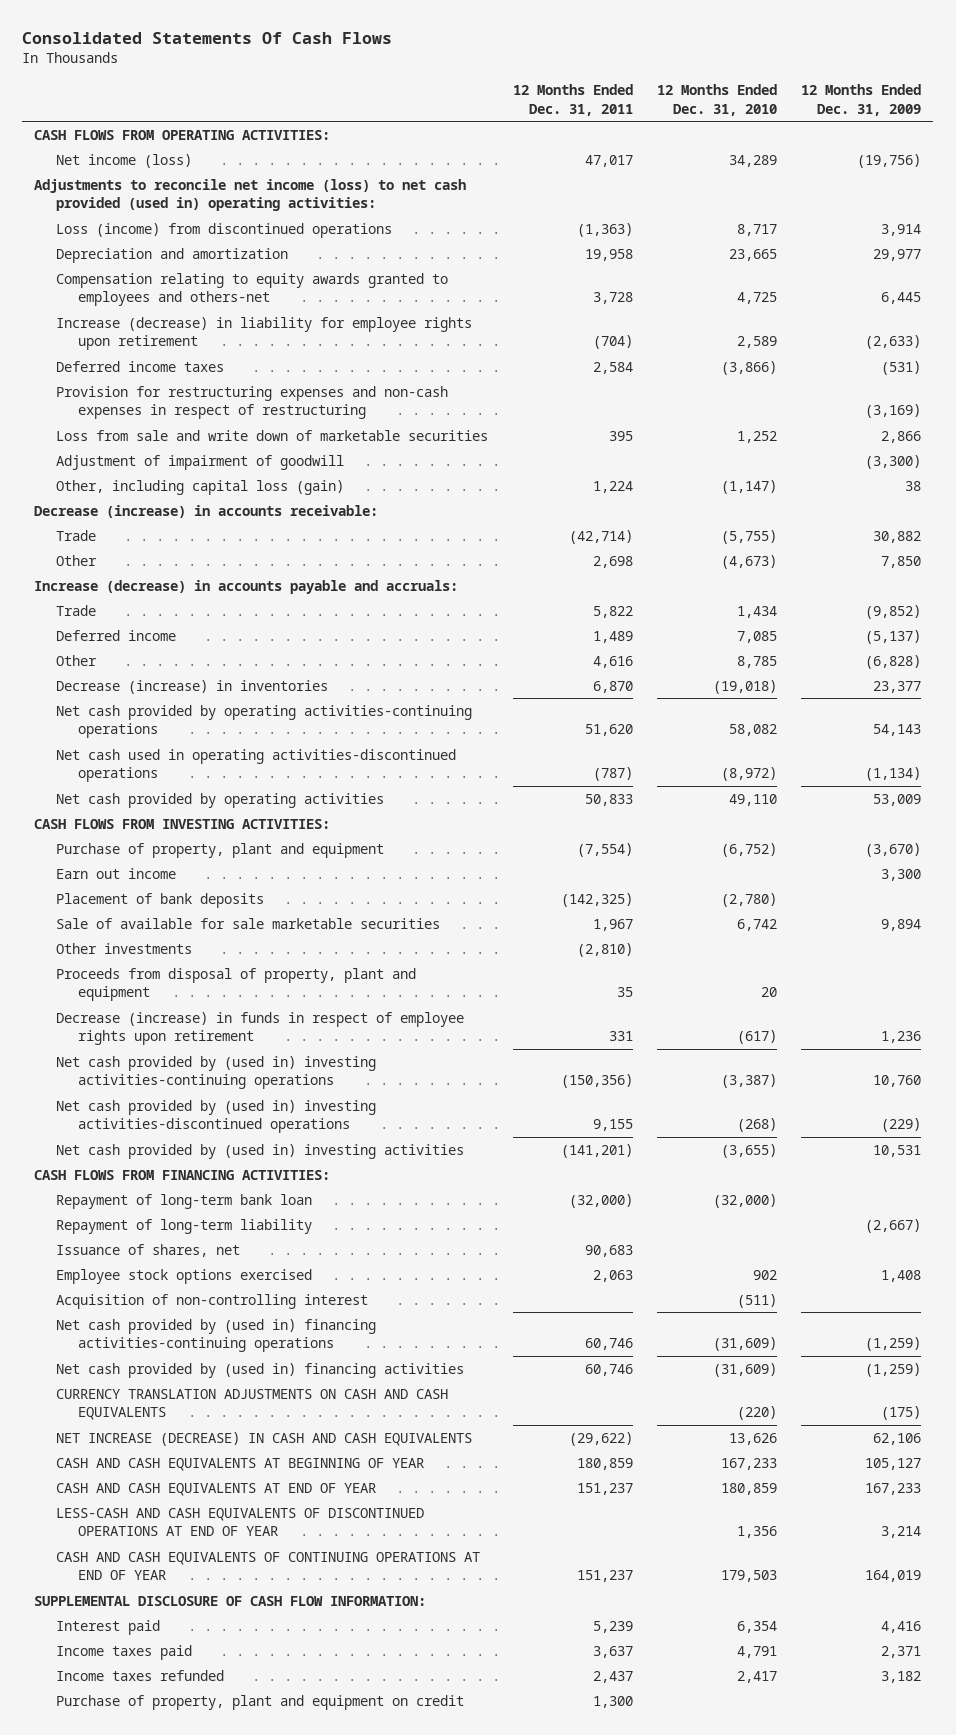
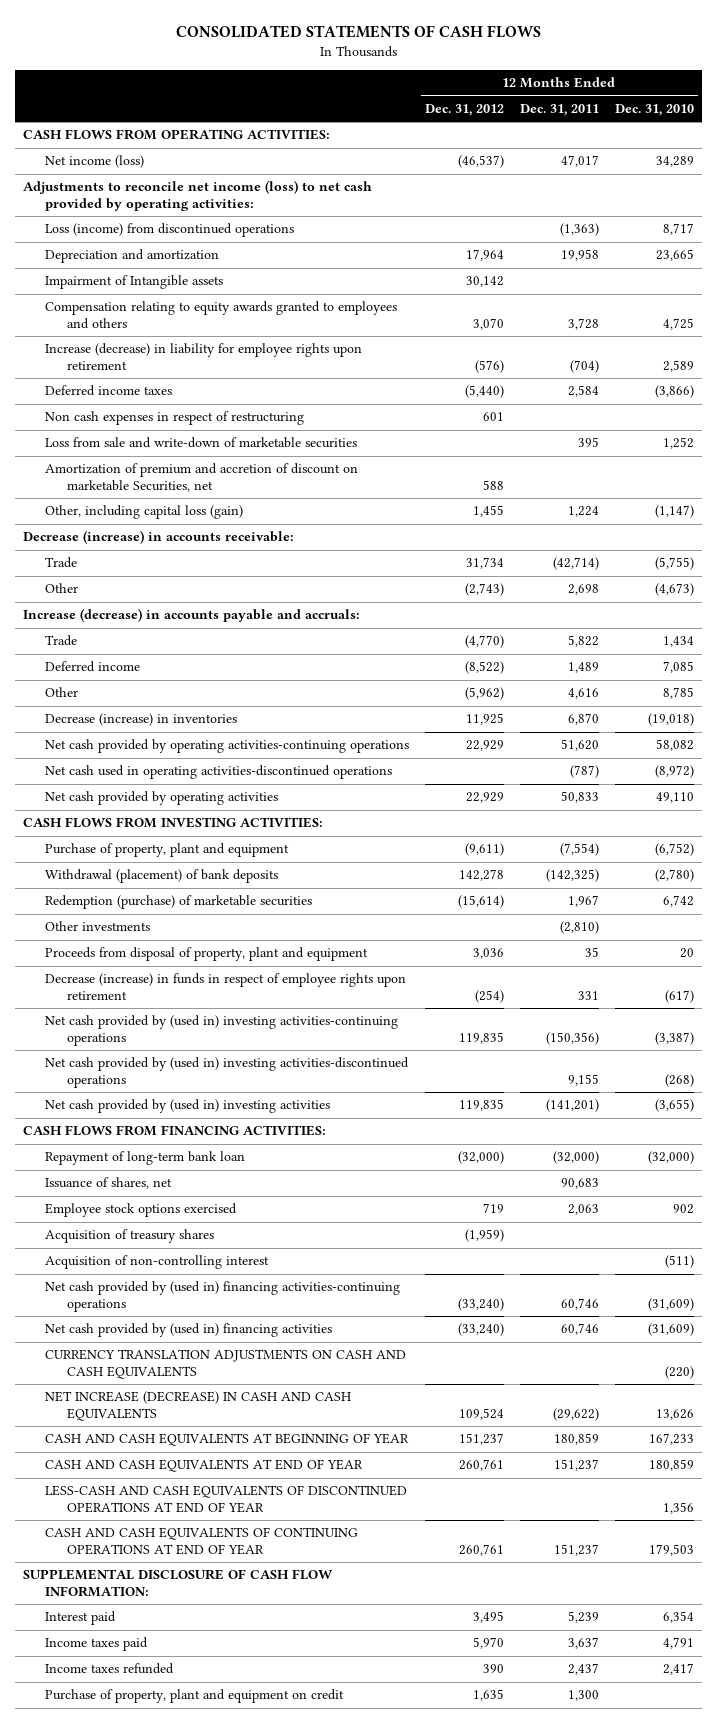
[22,32,393,45] Consolidated Statements Of Cash Flows -> [175,25,541,39] CONSOLIDATED STATEMENTS OF CASH FLOWS
[801,84,922,116] 12 Months Ended Dec. 31, 2009 -> none
none -> [425,103,505,116] Dec. 31, 2012
[34,178,467,212] Adjustments to reconcile net income (loss) to net cash provided (used in) operating activities: -> [23,180,373,211] Adjustments to reconcile net income (loss) to net cash provided by operating activities:
none -> [45,275,224,290] Impairment of Intangible assets
[56,272,449,307] Compensation relating to equity awards granted to employees and others-net -> [45,301,398,329] Compensation relating to equity awards granted to employees and others
[56,454,345,470] Adjustment of impairment of goodwill -> none
[56,385,449,420] Provision for restructuring expenses and non-cash expenses in respect of restructuring -> [45,411,305,426] Non cash expenses in respect of restructuring
[56,429,489,441] Loss from sale and write down of marketable securities -> [45,437,358,449] Loss from sale and write-down of marketable securities
none -> [45,463,359,492] Amortization of premium and accretion of discount on marketable Securities, net
[56,867,177,879] Earn out income -> none
[56,892,265,908] Placement of bank deposits -> [45,869,279,884] Withdrawal (placement) of bank deposits
[56,917,441,929] Sale of available for sale marketable securities -> [45,895,313,910] Redemption (purchase) of marketable securities
[56,1218,313,1234] Repayment of long-term liability -> none
none -> [45,1229,215,1244] Acquisition of treasury shares

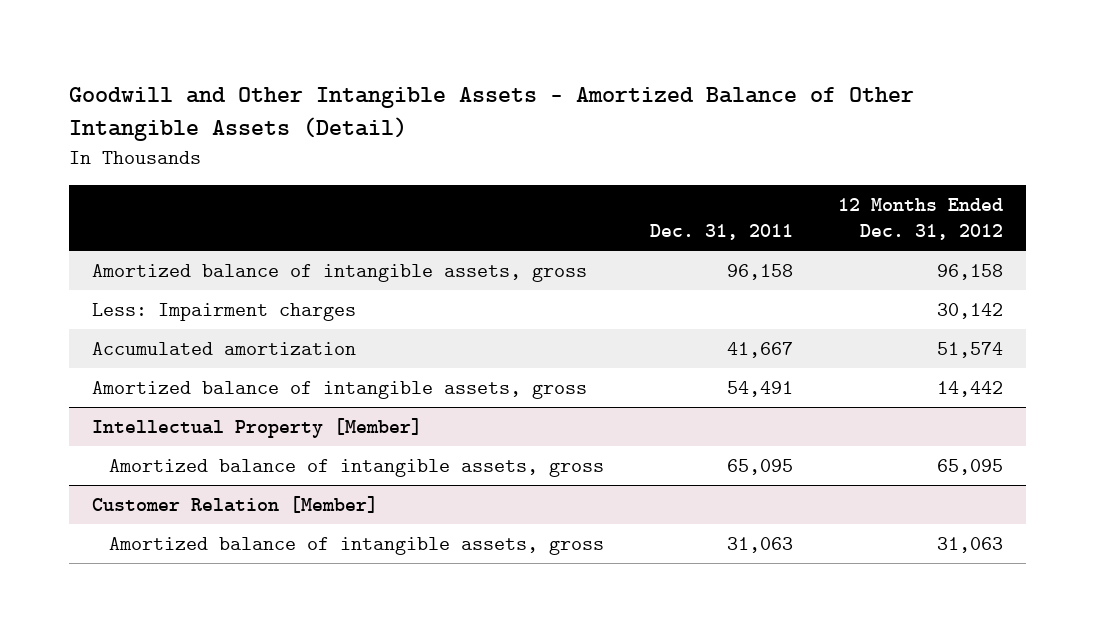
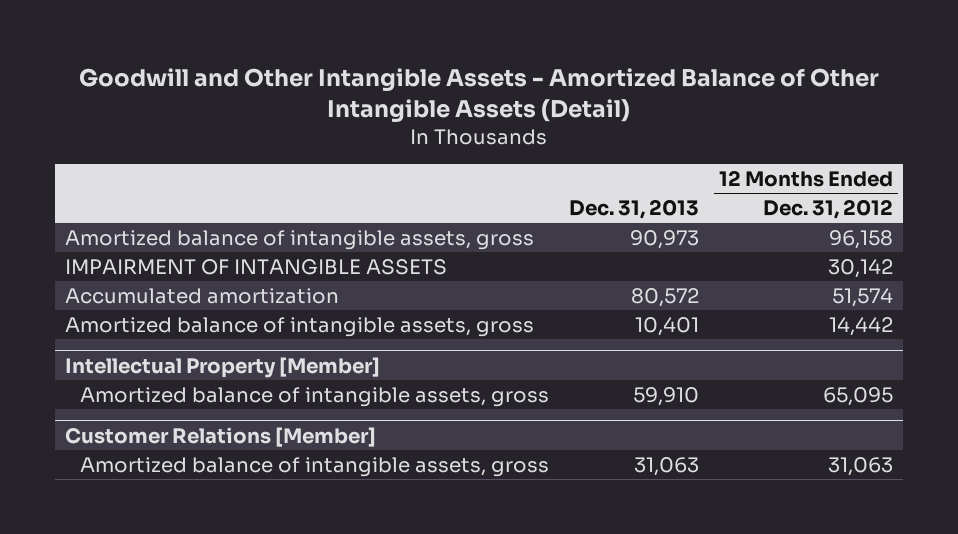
[649,224,793,241] Dec. 31, 2011 -> none
none -> [568,199,699,220] Dec. 31, 2013
[92,302,357,321] Less: Impairment charges -> [65,258,448,275] IMPAIRMENT OF INTANGIBLE ASSETS
[92,495,379,513] Customer Relation [Member] -> [65,426,377,447] Customer Relations [Member]

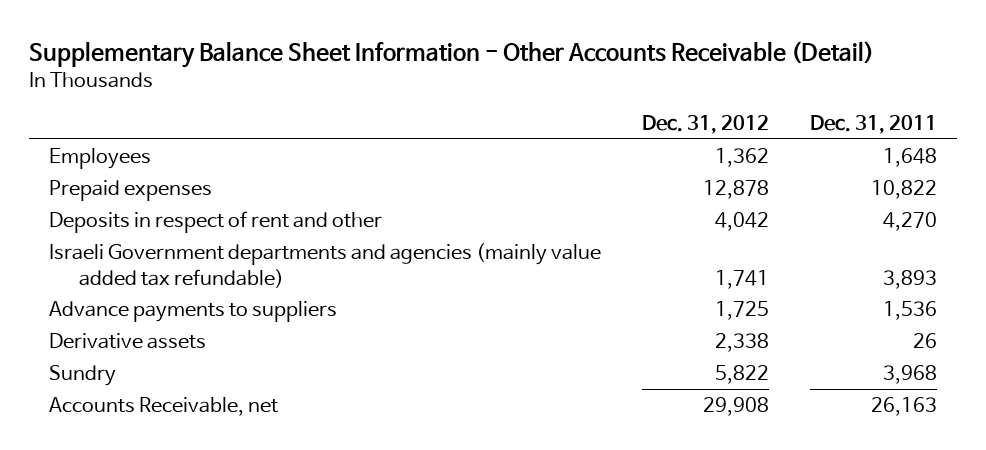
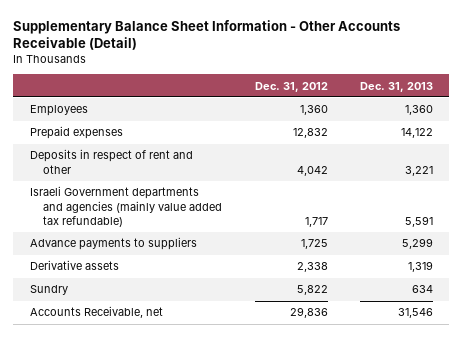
[809,114,937,134] Dec. 31, 2011 -> none
none -> [360,81,434,92] Dec. 31, 2013
[714,148,769,168] 1,362 -> [299,105,328,116] 1,360
[702,180,769,200] 12,878 -> [292,128,328,139] 12,832
[714,269,769,289] 1,741 -> [304,217,328,228] 1,717
[702,397,769,417] 29,908 -> [289,307,328,319] 29,836

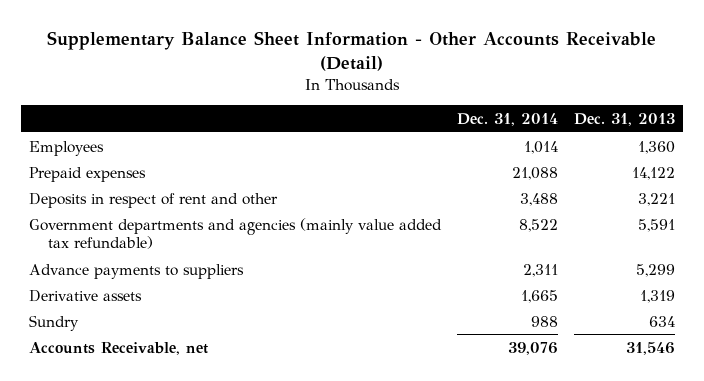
[254,81,328,92] Dec. 31, 2012 -> none
none -> [457,112,559,126] Dec. 31, 2014
[29,186,222,228] Israeli Government departments and agencies (mainly value added tax refundable) -> [28,217,442,250] Government departments and agencies (mainly value added tax refundable)

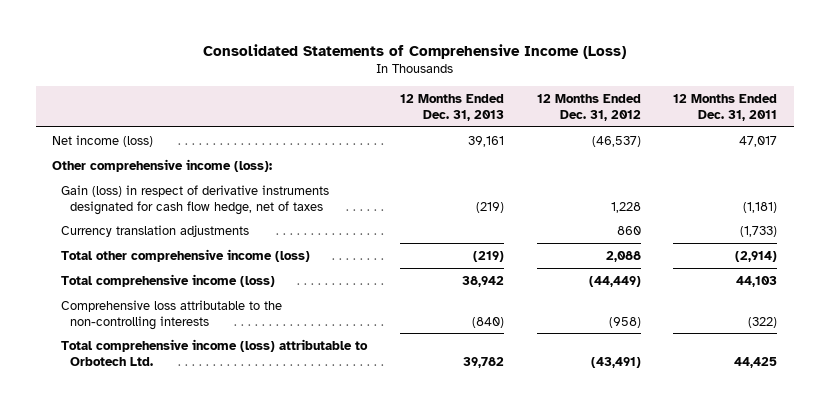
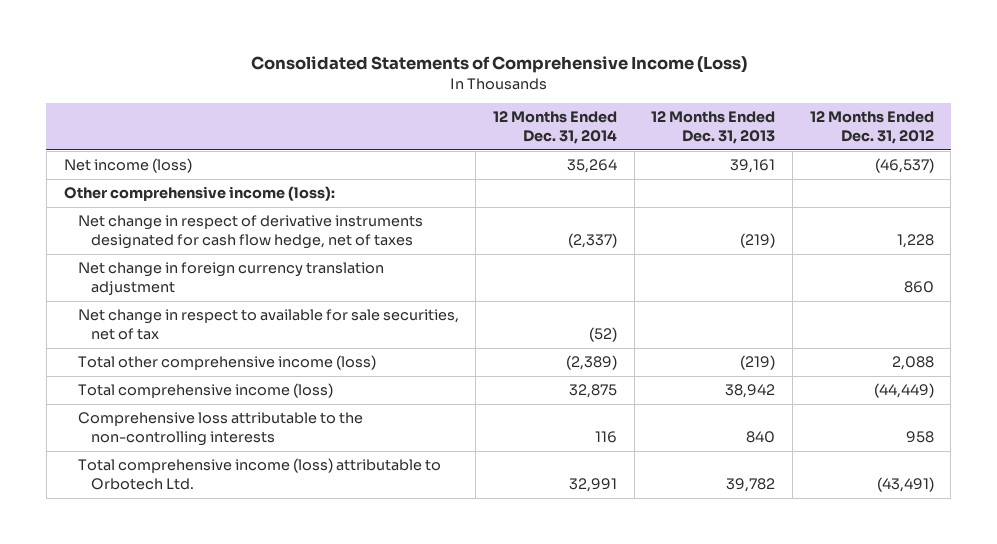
[673,93,778,121] 12 Months Ended Dec. 31, 2011 -> none
none -> [492,111,617,145] 12 Months Ended Dec. 31, 2014
[61,224,250,237] Currency translation adjustments -> none
[61,184,330,215] Gain (loss) in respect of derivative instruments designated for cash flow hedge, net of taxes -> [77,215,423,250] Net change in respect of derivative instruments designated for cash flow hedge, net of taxes
none -> [77,262,384,296] Net change in foreign currency translation adjustment
none -> [77,309,459,341] Net change in respect to available for sale securities, net of tax
[471,316,504,328] (840) -> [746,431,776,444] 840
[608,316,641,328] (958) -> [905,431,934,444] 958

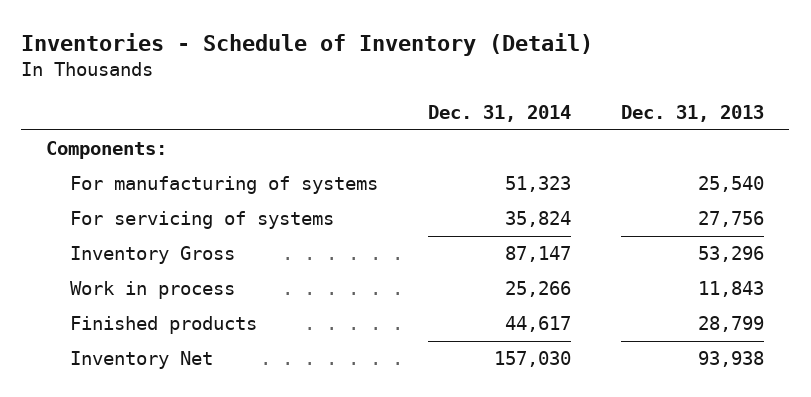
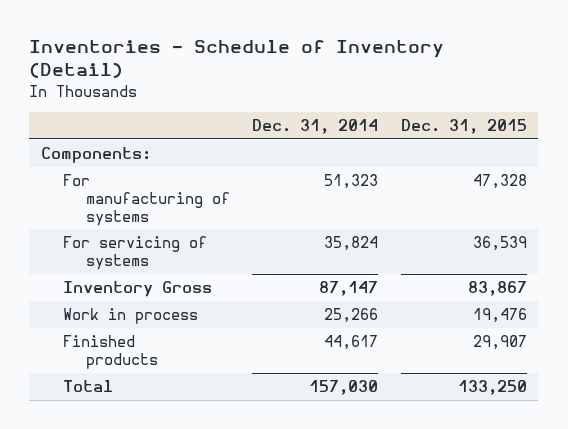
[621,105,765,123] Dec. 31, 2013 -> none
none -> [400,119,527,135] Dec. 31, 2015
[69,351,213,370] Inventory Net -> [63,380,114,393] Total

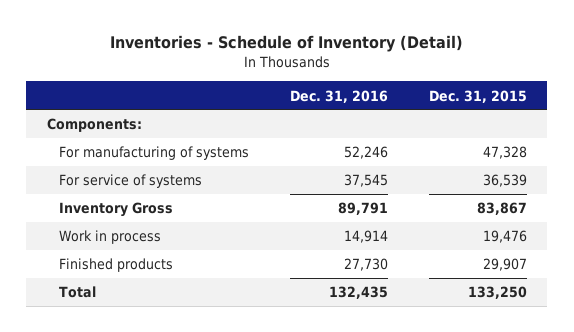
[252,119,379,135] Dec. 31, 2014 -> none
none -> [290,89,389,103] Dec. 31, 2016
[63,236,208,270] For servicing of systems -> [59,174,203,189] For service of systems

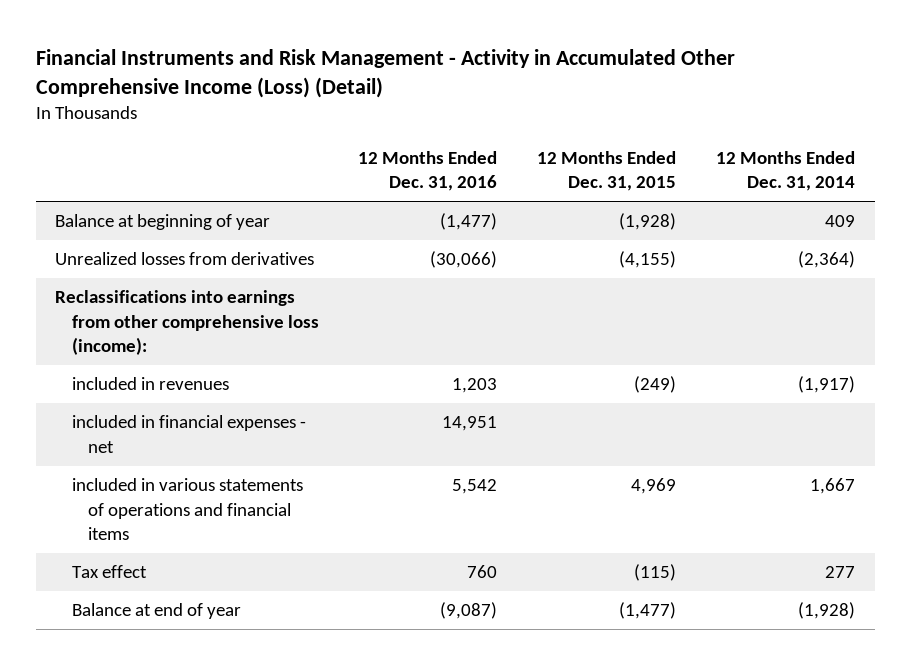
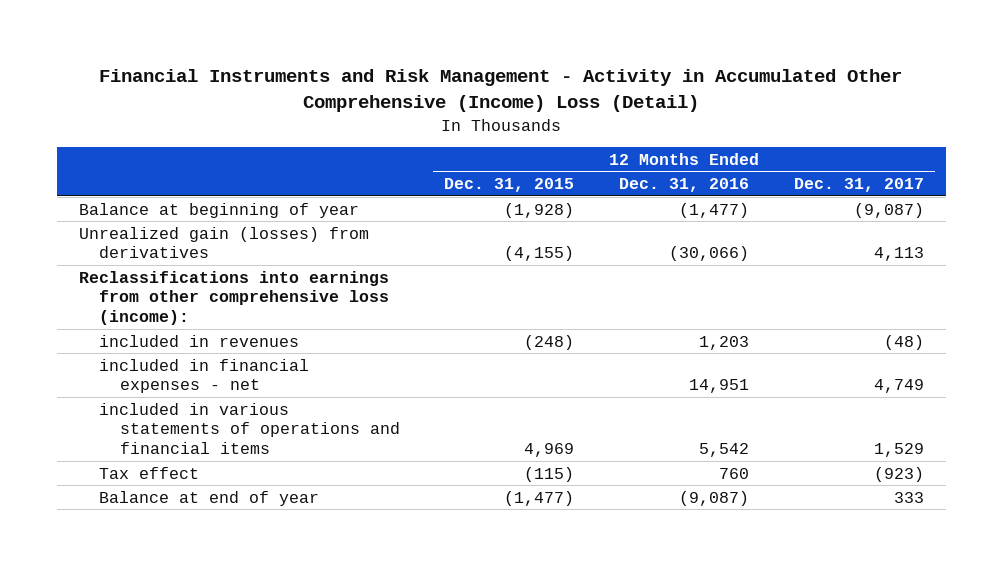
[35,48,735,99] Financial Instruments and Risk Management - Activity in Accumulated Other Comprehensive Income (Loss) (Detail) -> [99,69,903,113] Financial Instruments and Risk Management - Activity in Accumulated Other Comprehensive (Income) Loss (Detail)
[715,150,855,192] 12 Months Ended Dec. 31, 2014 -> none
none -> [793,178,924,193] Dec. 31, 2017
[55,252,315,266] Unrealized losses from derivatives -> [78,226,369,259] Unrealized gain (losses) from derivatives
[634,376,677,394] (249) -> [524,334,575,350] (248)

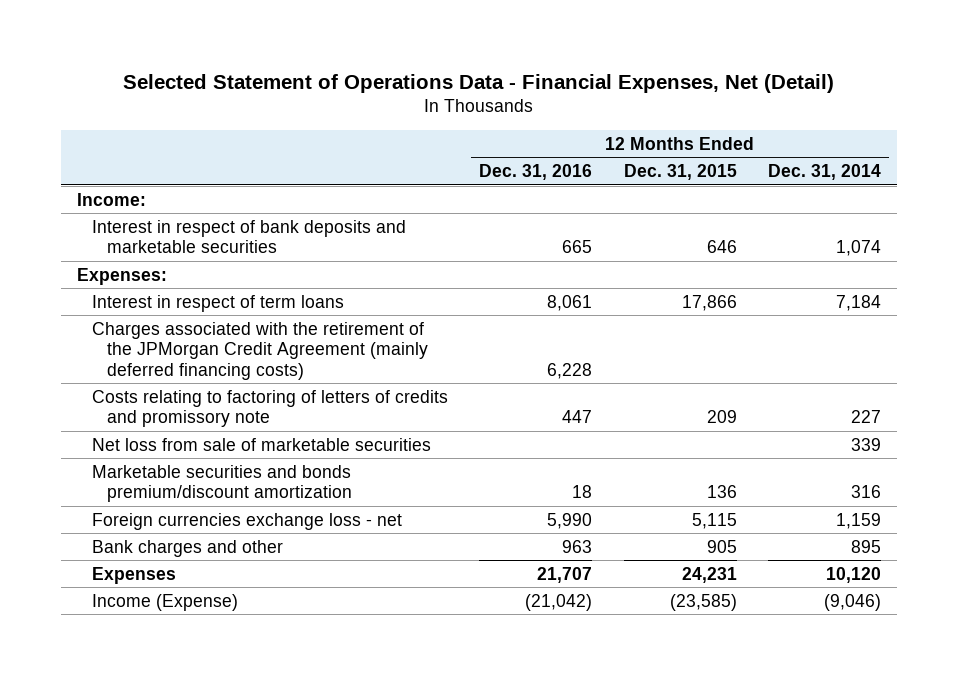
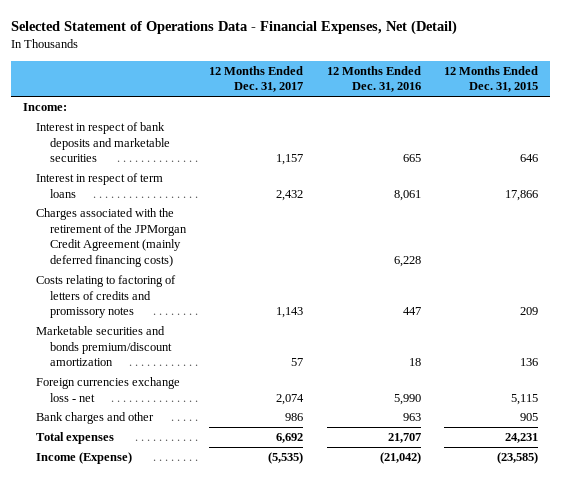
[768,164,882,181] Dec. 31, 2014 -> none
none -> [209,65,304,93] 12 Months Ended Dec. 31, 2017
[76,267,167,285] Expenses: -> none
[91,437,431,451] Net loss from sale of marketable securities -> none
[91,389,448,428] Costs relating to factoring of letters of credits and promissory note -> [36,275,177,319] Costs relating to factoring of letters of credits and promissory notes
[91,566,176,584] Expenses -> [36,432,115,445] Total expenses

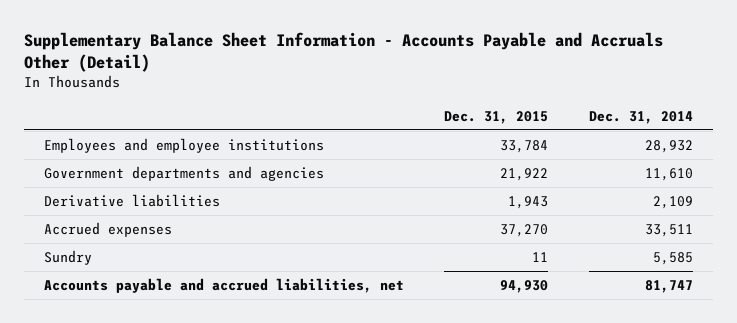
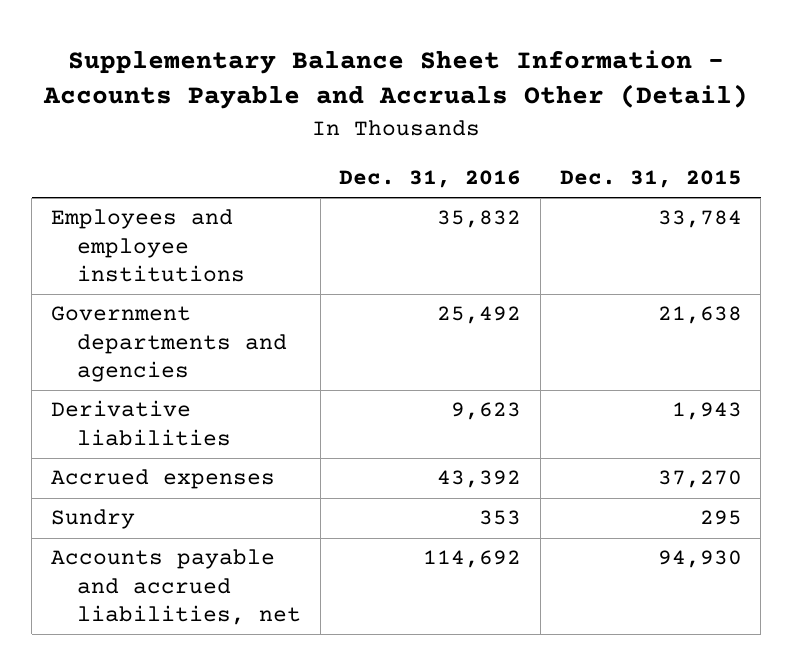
[588,110,693,124] Dec. 31, 2014 -> none
none -> [339,170,522,189] Dec. 31, 2016
[500,168,549,182] 21,922 -> [657,306,742,325] 21,638
[532,252,549,263] 11 -> [699,510,742,526] 295

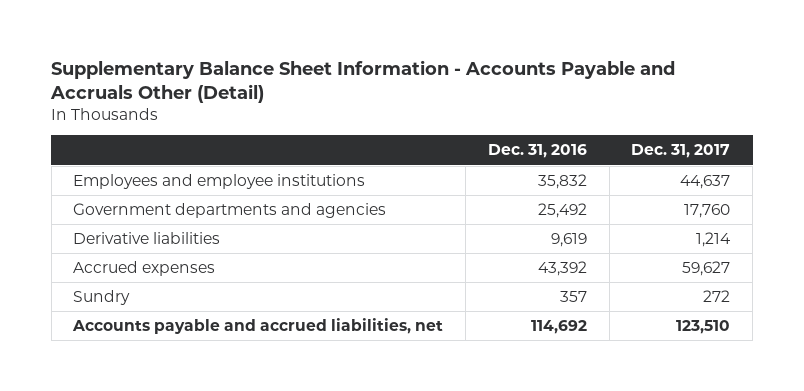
[559,170,742,189] Dec. 31, 2015 -> none
none -> [631,144,731,159] Dec. 31, 2017
[451,402,522,421] 9,623 -> [550,232,587,247] 9,619
[479,510,522,526] 353 -> [559,290,587,302] 357

